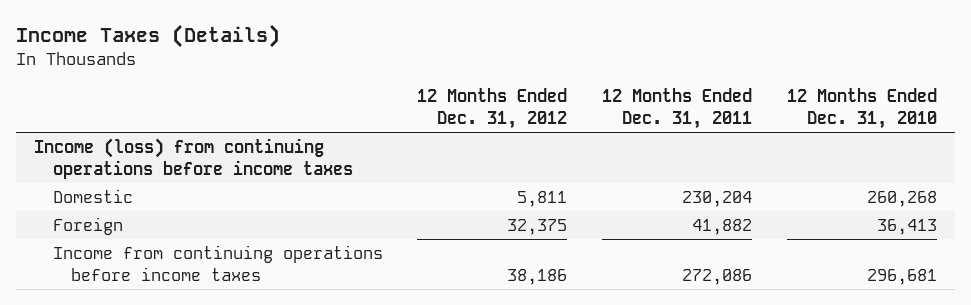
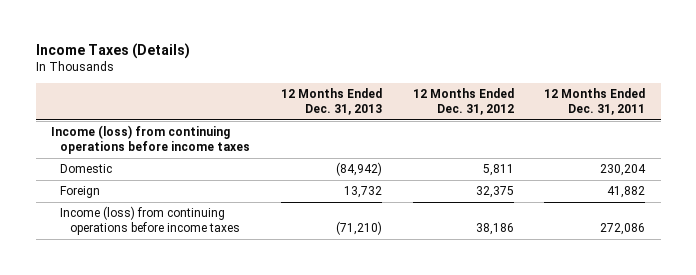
[787,88,938,129] 12 Months Ended Dec. 31, 2010 -> none
none -> [280,88,382,115] 12 Months Ended Dec. 31, 2013
[52,245,383,281] Income from continuing operations before income taxes -> [60,206,240,235] Income (loss) from continuing operations before income taxes

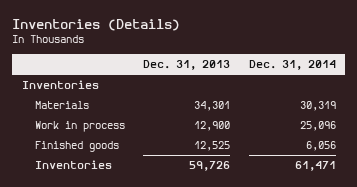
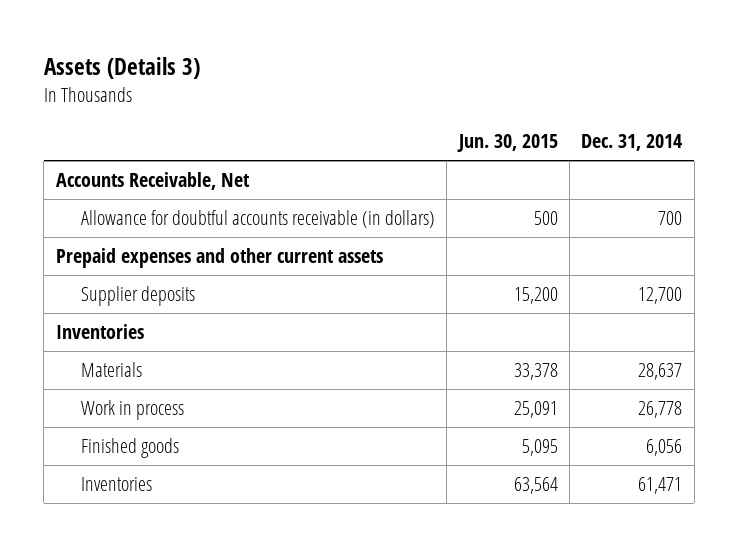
[12,18,181,31] Inventories (Details) -> [43,56,200,79] Assets (Details 3)
[143,60,231,71] Dec. 31, 2013 -> none
none -> [456,134,558,153] Jun. 30, 2015
none -> [55,172,250,191] Accounts Receivable, Net
none -> [80,210,435,229] Allowance for doubtful accounts receivable (in dollars)
none -> [55,248,383,269] Prepaid expenses and other current assets
none -> [80,286,195,307] Supplier deposits
[299,101,336,112] 30,319 -> [638,363,683,381] 28,637
[299,121,336,132] 25,096 -> [638,401,683,419] 26,778

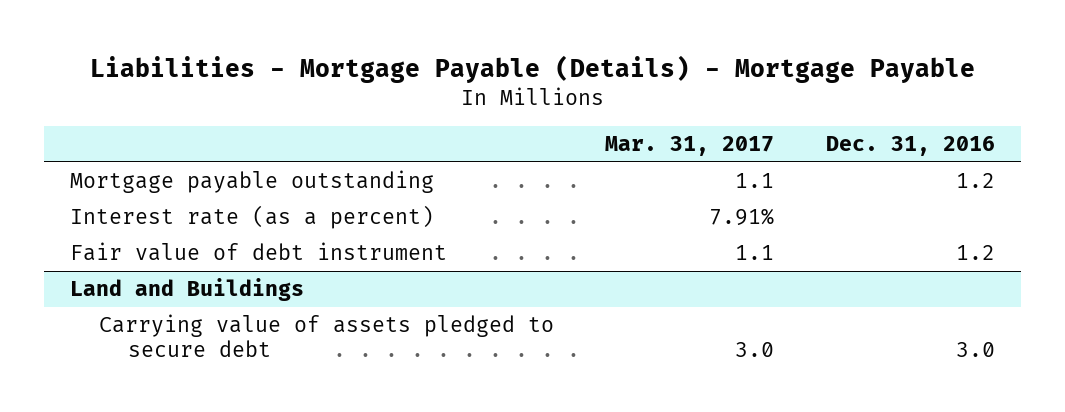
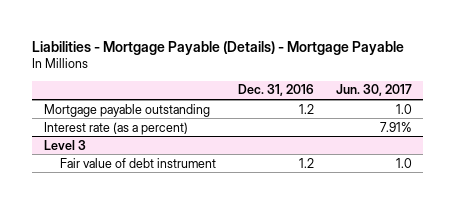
[605,135,775,156] Mar. 31, 2017 -> none
none -> [335,84,412,97] Jun. 30, 2017
none -> [43,139,86,150] Level 3
[70,278,305,302] Land and Buildings -> none
[99,314,555,358] Carrying value of assets pledged to secure debt -> none

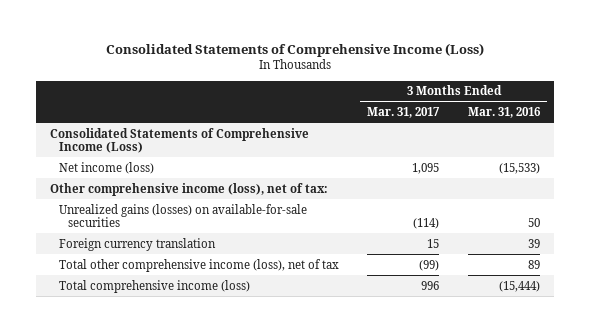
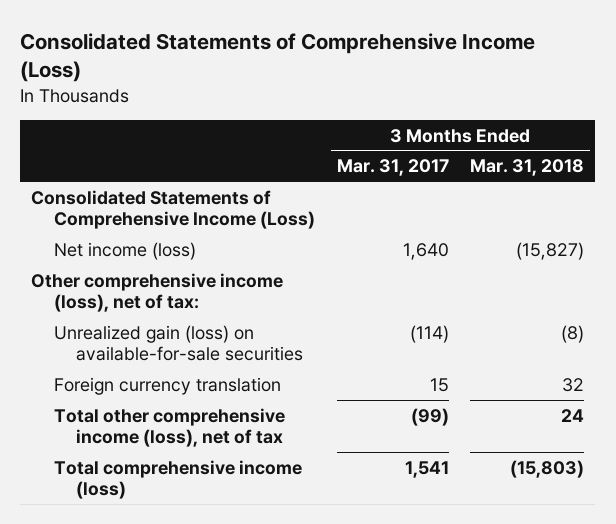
[467,107,541,119] Mar. 31, 2016 -> none
none -> [470,159,585,177] Mar. 31, 2018
[412,162,440,174] 1,095 -> [402,242,449,260] 1,640
[59,203,308,228] Unrealized gains (losses) on available-for-sale securities -> [53,324,304,362] Unrealized gain (loss) on available-for-sale securities
[421,280,440,290] 996 -> [404,460,449,478] 1,541

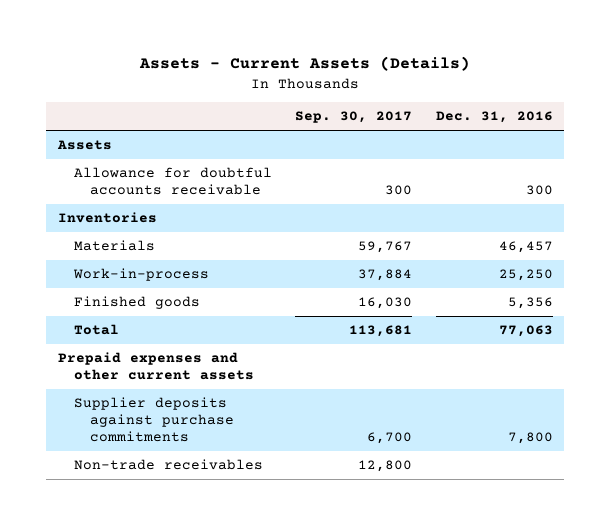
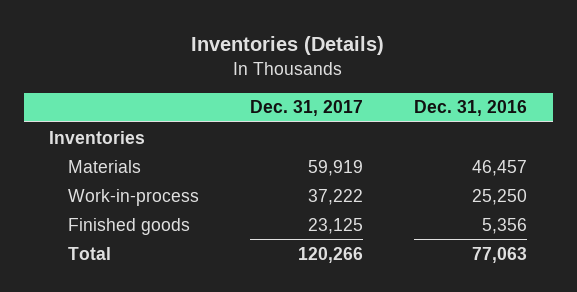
[139,56,471,72] Assets - Current Assets (Details) -> [191,36,385,56] Inventories (Details)
[295,111,413,124] Sep. 30, 2017 -> none
none -> [250,100,364,117] Dec. 31, 2017
[56,140,112,151] Assets -> none
[74,167,273,196] Allowance for doubtful accounts receivable -> none
[57,352,255,381] Prepaid expenses and other current assets -> none
[74,397,235,442] Supplier deposits against purchase commitments -> none
[74,459,264,471] Non-trade receivables -> none

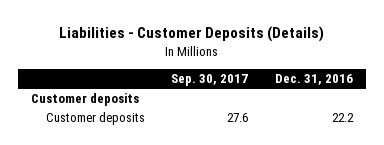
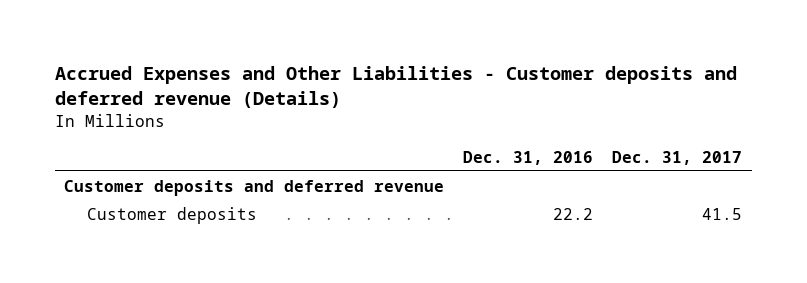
[59,26,325,43] Liabilities - Customer Deposits (Details) -> [54,66,737,109] Accrued Expenses and Other Liabilities - Customer deposits and deferred revenue (Details)
[171,74,249,87] Sep. 30, 2017 -> none
none -> [612,150,743,165] Dec. 31, 2017
[31,93,140,107] Customer deposits -> [64,179,445,196] Customer deposits and deferred revenue

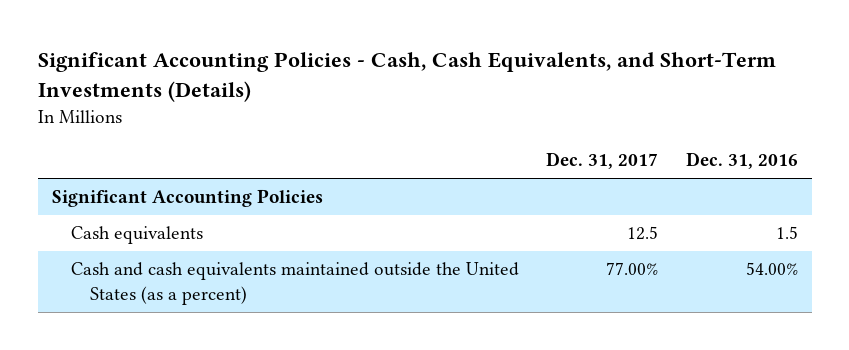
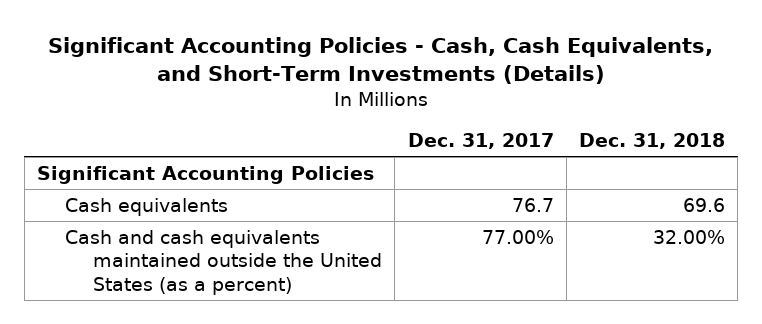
[685,152,798,170] Dec. 31, 2016 -> none
none -> [579,133,726,150] Dec. 31, 2018
[627,226,659,241] 12.5 -> [511,197,554,212] 76.7

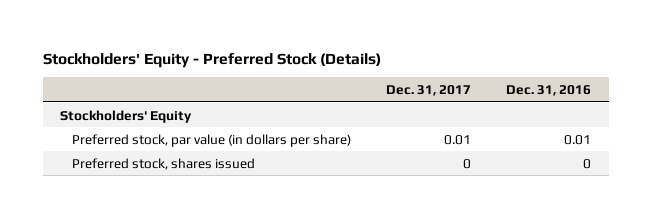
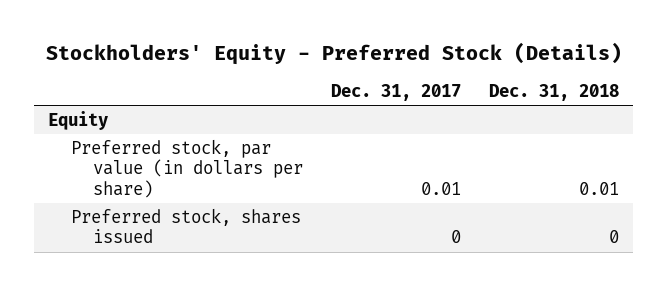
[506,85,592,97] Dec. 31, 2016 -> none
none -> [489,83,620,101] Dec. 31, 2018
[60,109,193,123] Stockholders' Equity -> [48,110,109,130] Equity

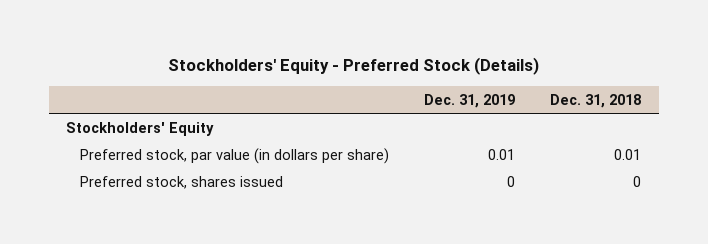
[331,83,462,101] Dec. 31, 2017 -> none
none -> [424,93,516,108] Dec. 31, 2019
[48,110,109,130] Equity -> [66,121,215,136] Stockholders' Equity

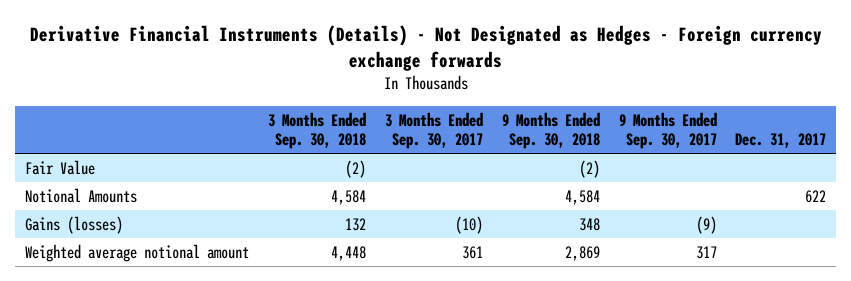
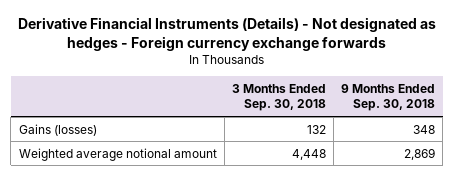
[29,25,822,71] Derivative Financial Instruments (Details) - Not Designated as Hedges - Foreign currency exchange forwards -> [17,17,436,52] Derivative Financial Instruments (Details) - Not designated as hedges - Foreign currency exchange forwards
[384,111,483,149] 3 Months Ended Sep. 30, 2017 -> none
[618,111,717,149] 9 Months Ended Sep. 30, 2017 -> none
[735,132,827,148] Dec. 31, 2017 -> none
[24,159,95,175] Fair Value -> none
[24,187,137,203] Notional Amounts -> none

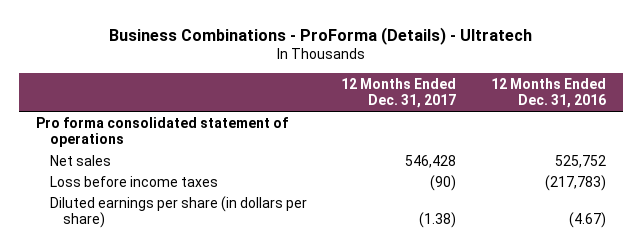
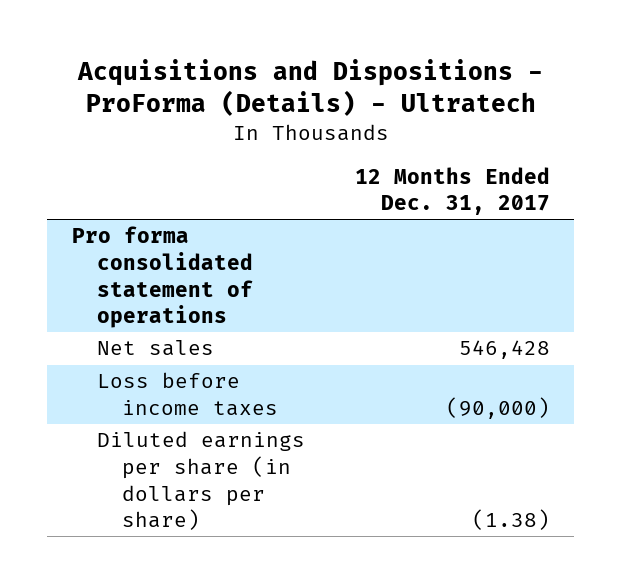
[109,26,533,45] Business Combinations - ProForma (Details) - Ultratech -> [76,58,543,116] Acquisitions and Dispositions - ProForma (Details) - Ultratech
[490,77,606,109] 12 Months Ended Dec. 31, 2016 -> none
[430,174,457,191] (90) -> [445,397,550,420] (90,000)

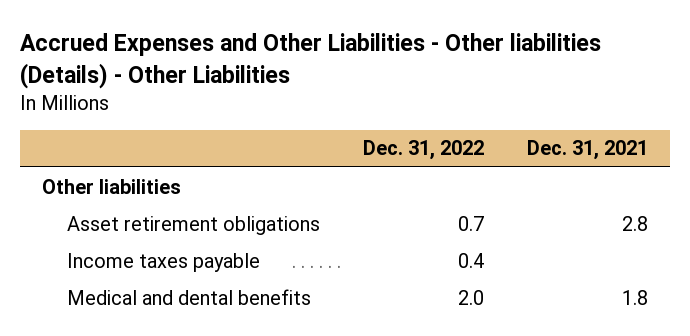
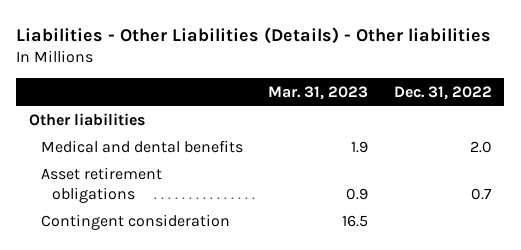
[20,33,602,89] Accrued Expenses and Other Liabilities - Other liabilities (Details) - Other Liabilities -> [16,26,492,44] Liabilities - Other Liabilities (Details) - Other liabilities
[527,140,649,161] Dec. 31, 2021 -> none
none -> [268,85,369,100] Mar. 31, 2023
[66,252,260,272] Income taxes payable -> none
[66,215,320,235] Asset retirement obligations -> [40,166,162,203] Asset retirement obligations
none -> [40,213,230,230] Contingent consideration

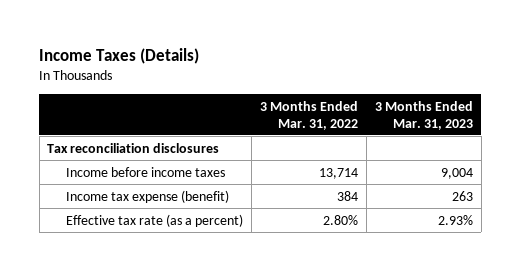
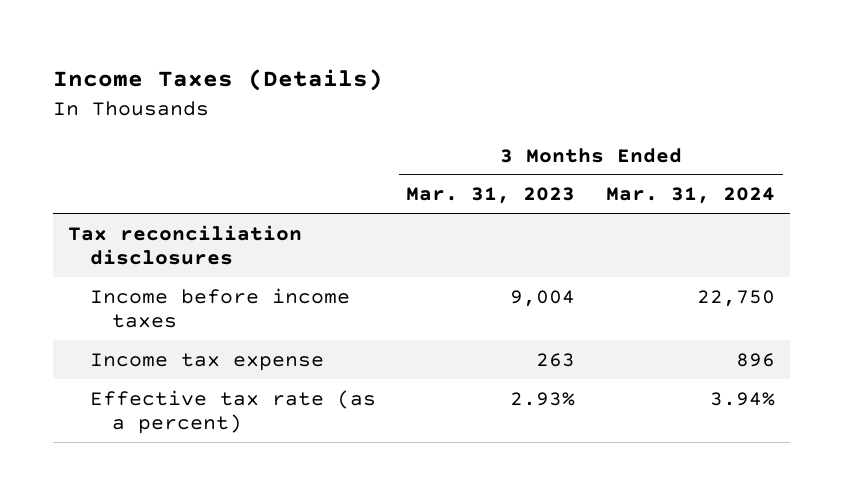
[259,100,358,130] 3 Months Ended Mar. 31, 2022 -> none
none -> [605,187,775,205] Mar. 31, 2024
[65,189,229,203] Income tax expense (benefit) -> [89,352,324,371] Income tax expense

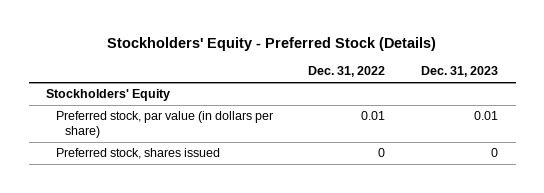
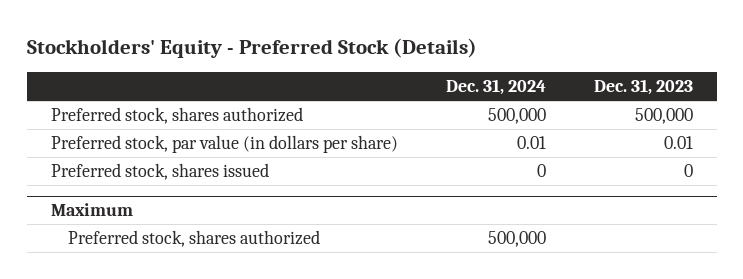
[308,66,386,78] Dec. 31, 2022 -> none
none -> [445,79,546,96] Dec. 31, 2024
[46,89,171,102] Stockholders' Equity -> none
none -> [50,107,303,125] Preferred stock, shares authorized
none -> [50,203,133,217] Maximum
none -> [67,230,320,248] Preferred stock, shares authorized

